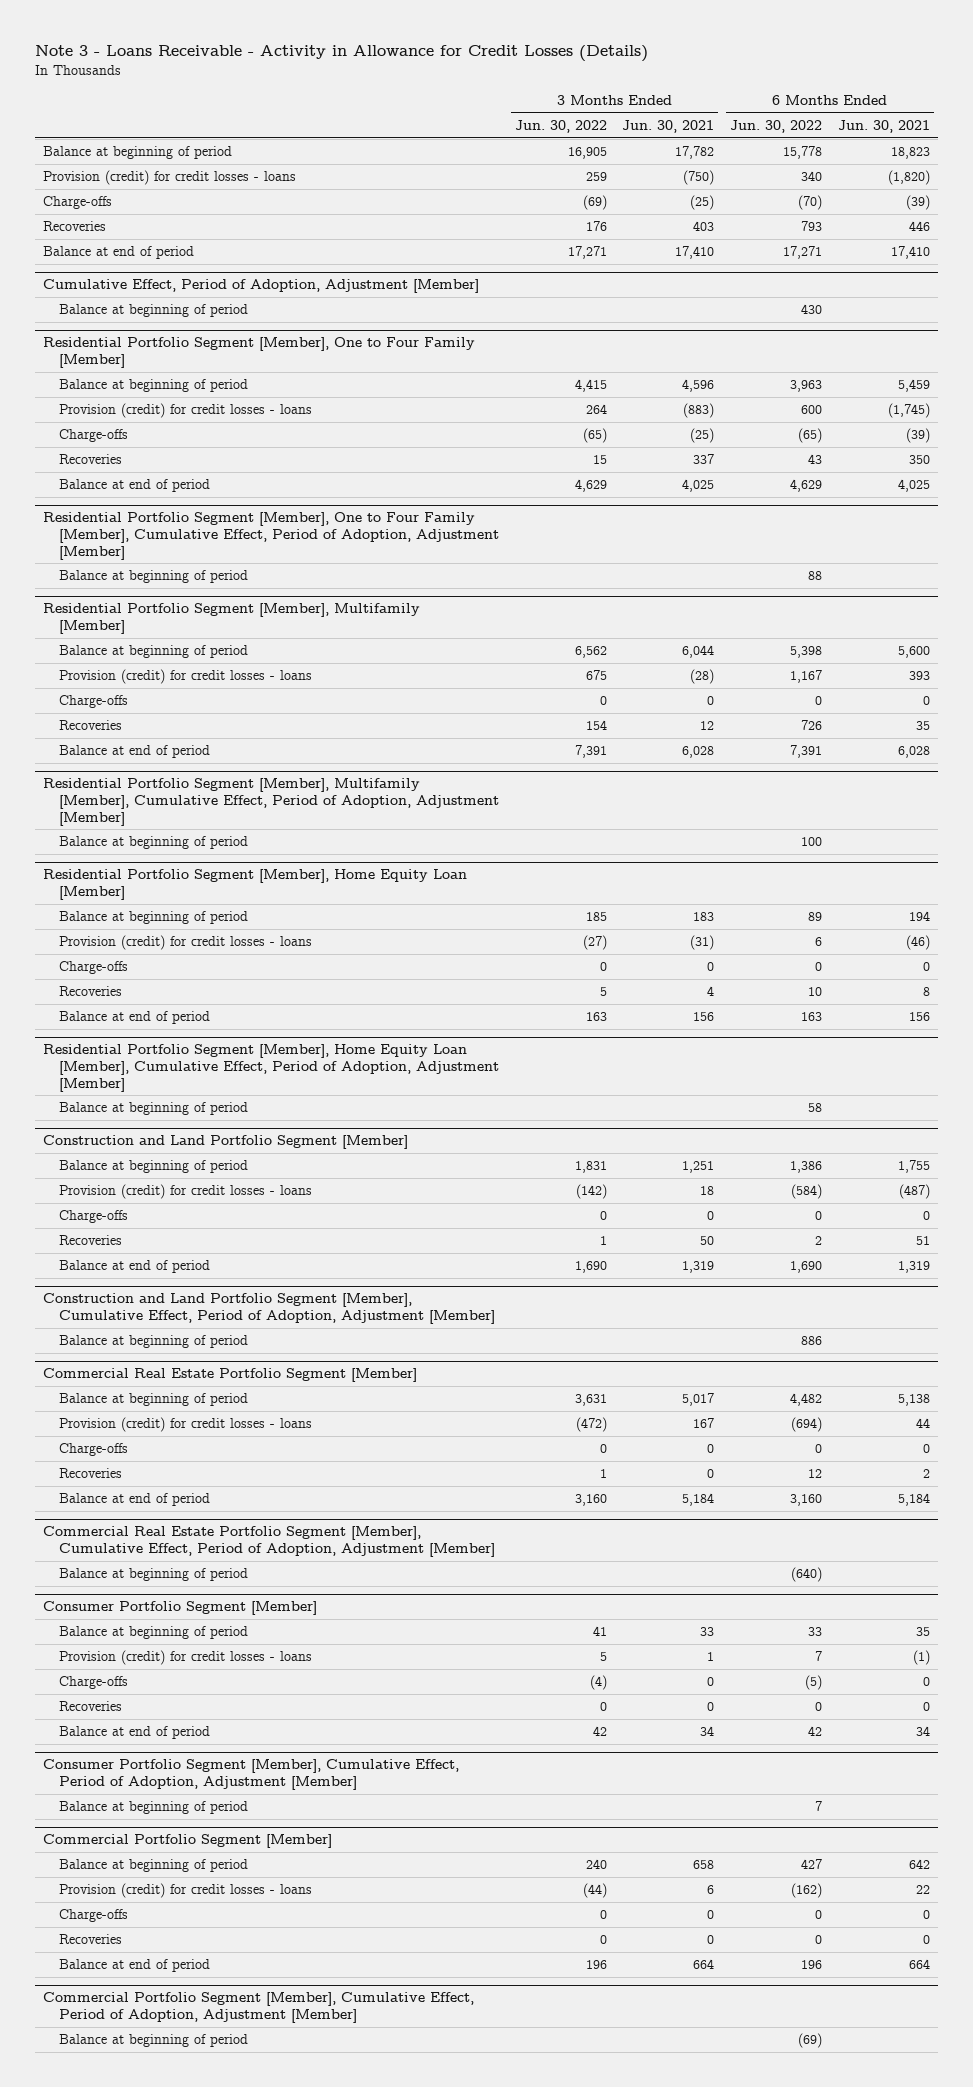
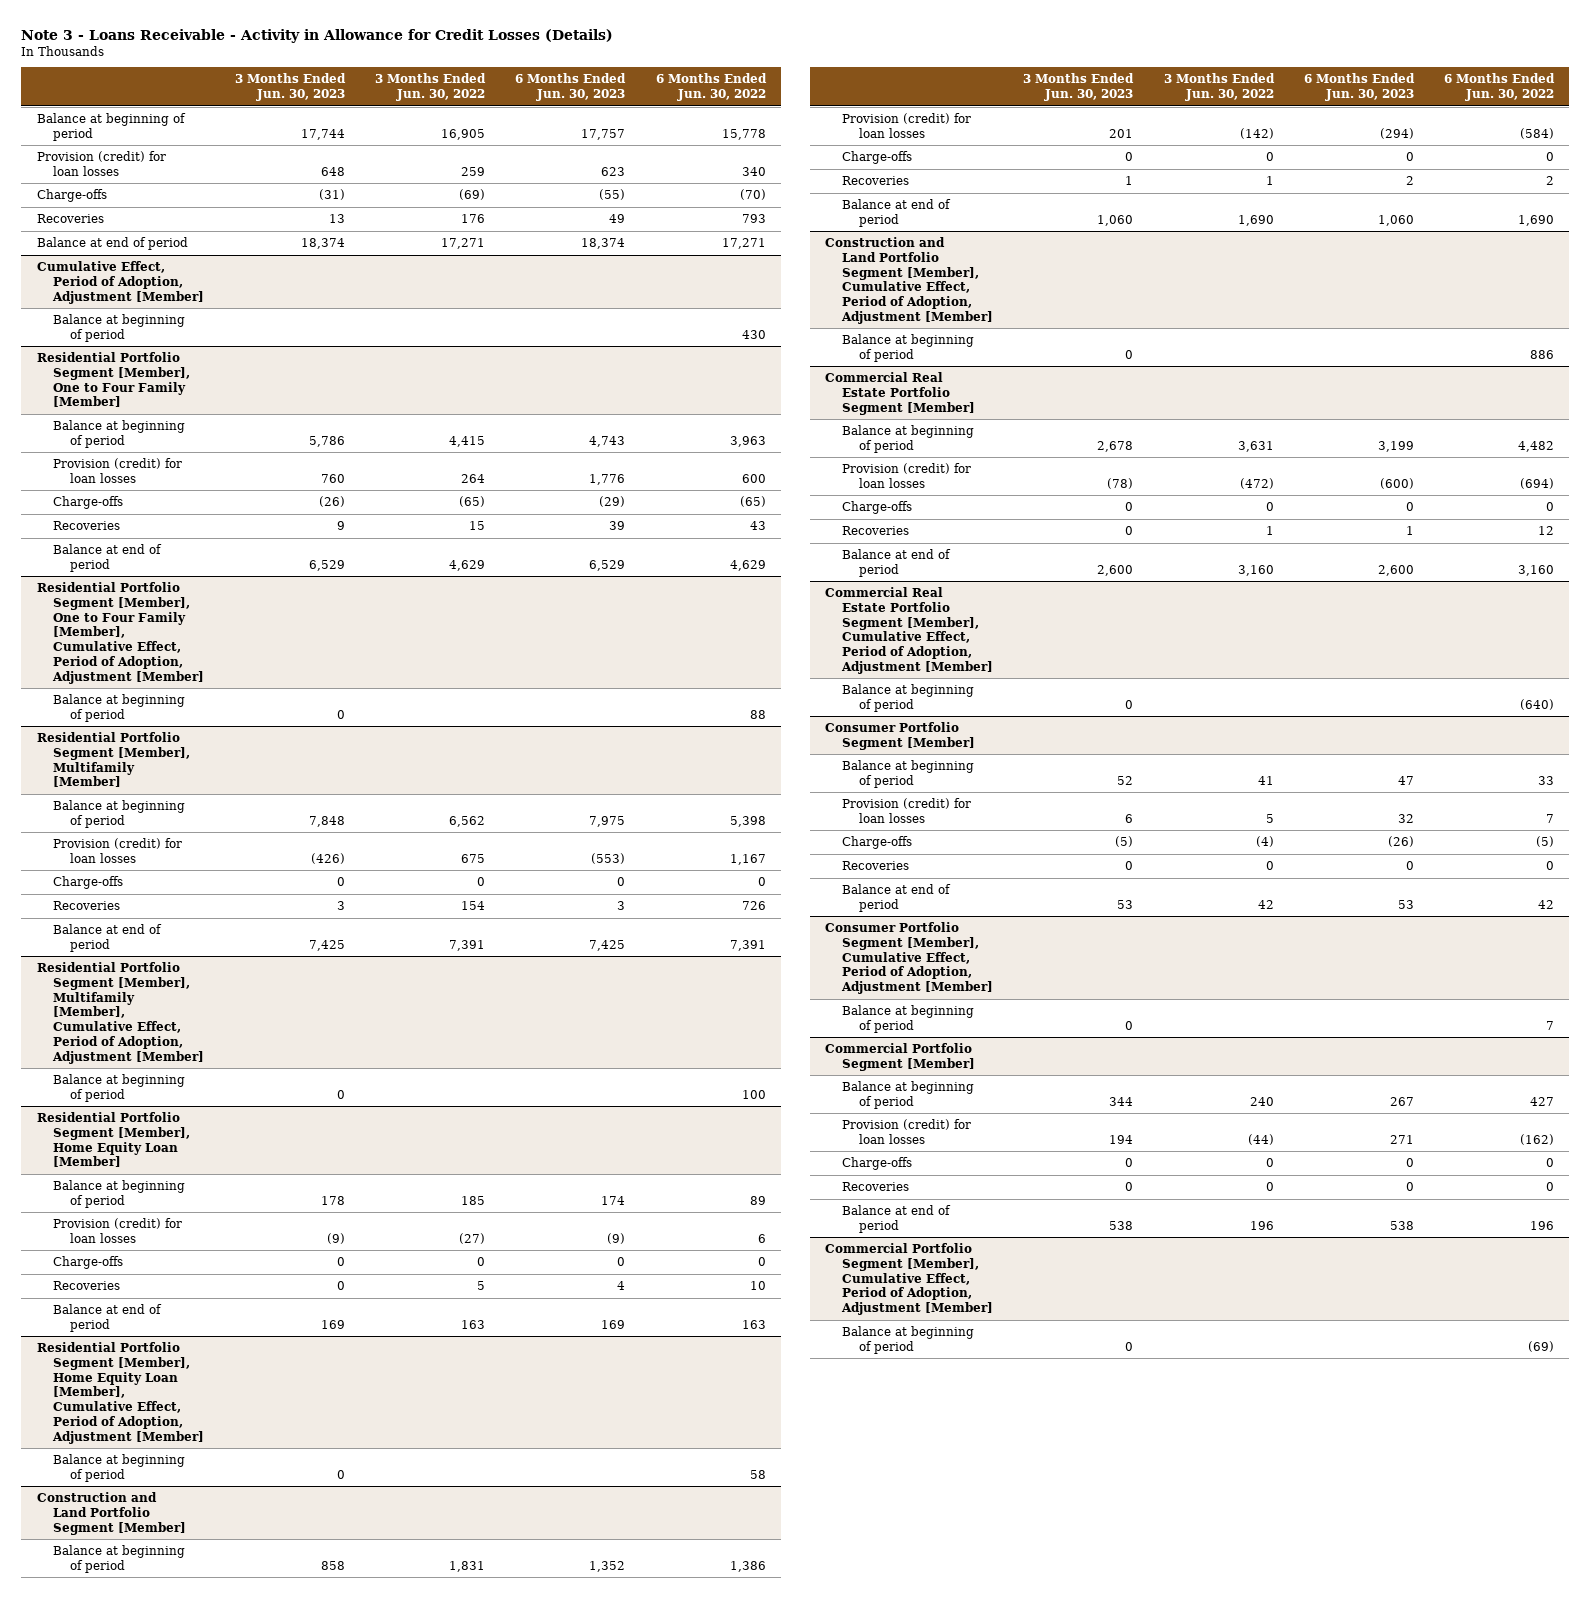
[622,119,715,133] Jun. 30, 2021 -> none
[837,119,930,133] Jun. 30, 2021 -> none
none -> [234,73,346,102] 3 Months Ended Jun. 30, 2023
none -> [515,73,627,102] 6 Months Ended Jun. 30, 2023
[43,170,297,186] Provision (credit) for credit losses - loans -> [36,151,166,176] Provision (credit) for loan losses
[59,403,313,419] Provision (credit) for credit losses - loans -> [53,458,183,483] Provision (credit) for loan losses
[59,669,313,685] Provision (credit) for credit losses - loans -> [53,838,183,863] Provision (credit) for loan losses
[59,935,313,951] Provision (credit) for credit losses - loans -> [53,1218,183,1243] Provision (credit) for loan losses
[59,1184,313,1200] Provision (credit) for credit losses - loans -> [842,113,972,138] Provision (credit) for loan losses
[59,1417,313,1433] Provision (credit) for credit losses - loans -> [842,463,972,488] Provision (credit) for loan losses
[59,1650,313,1666] Provision (credit) for credit losses - loans -> [842,798,972,823] Provision (credit) for loan losses
[59,1883,313,1899] Provision (credit) for credit losses - loans -> [842,1119,972,1144] Provision (credit) for loan losses

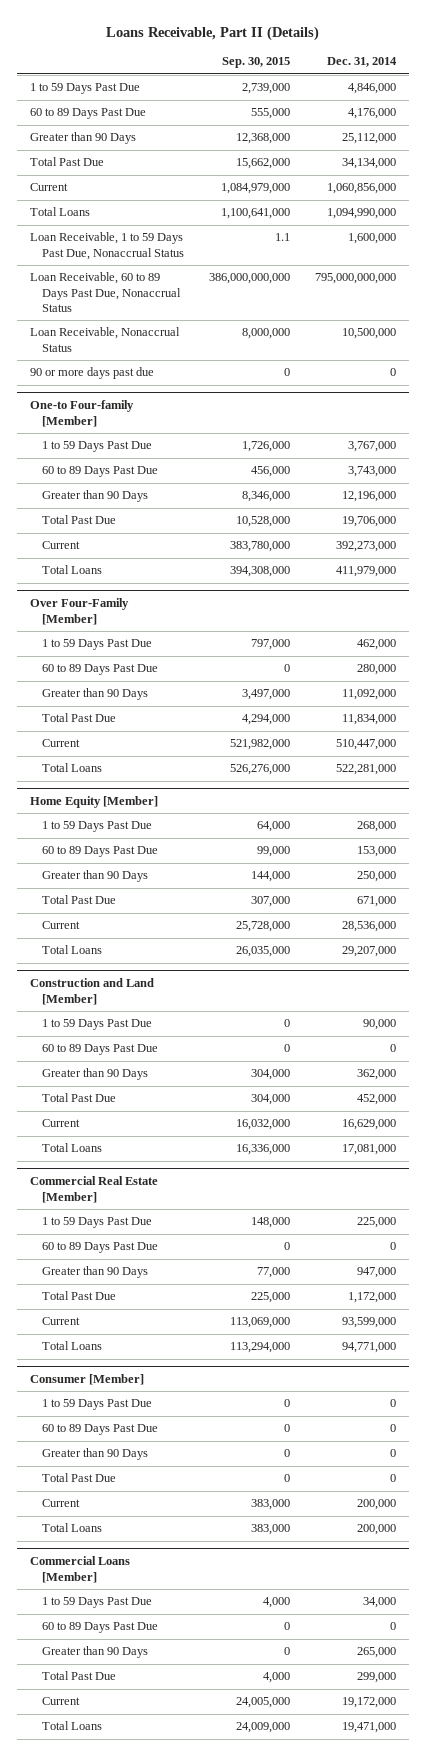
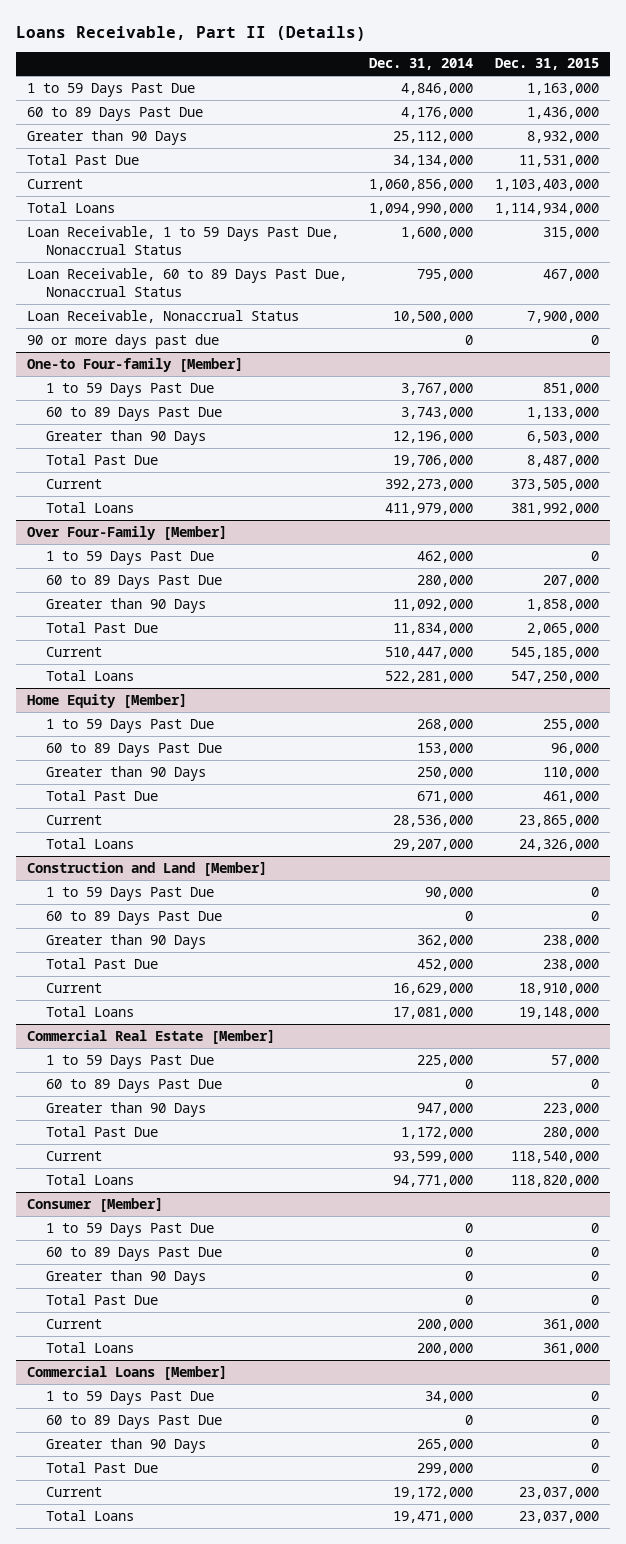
[222,57,291,69] Sep. 30, 2015 -> none
none -> [494,58,599,71] Dec. 31, 2015
[315,273,397,285] 795,000,000,000 -> [416,268,473,281] 795,000

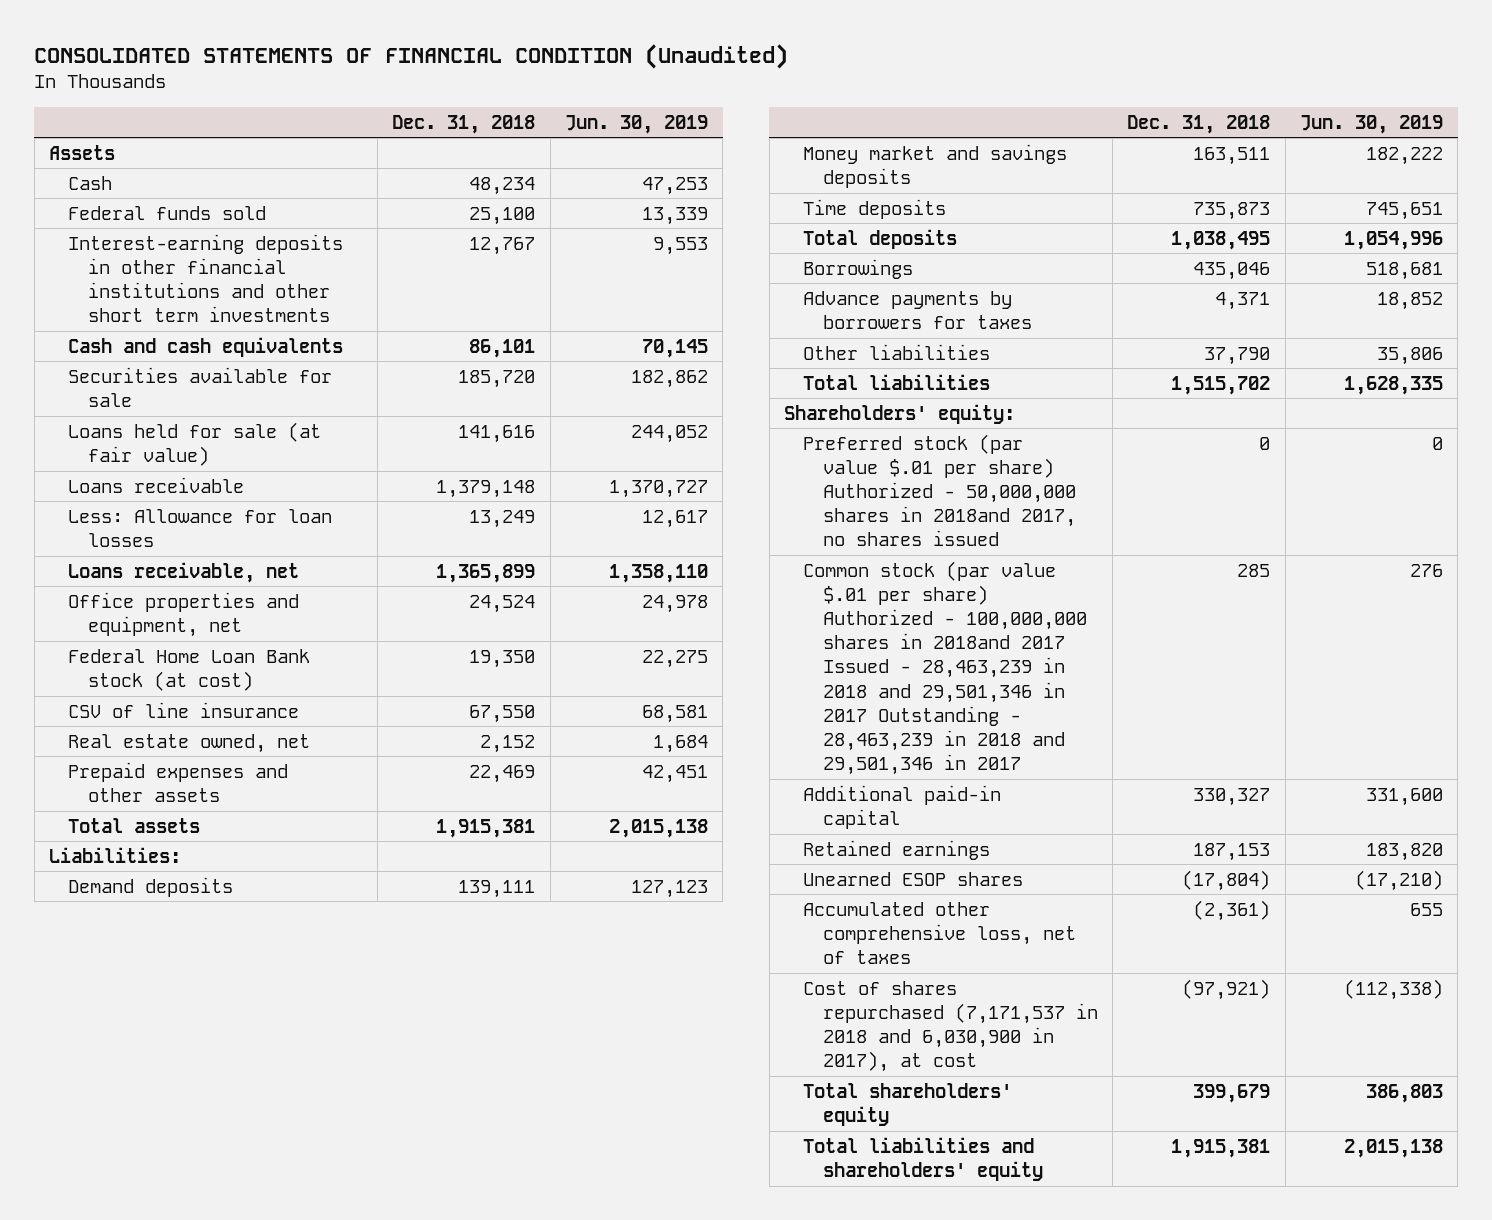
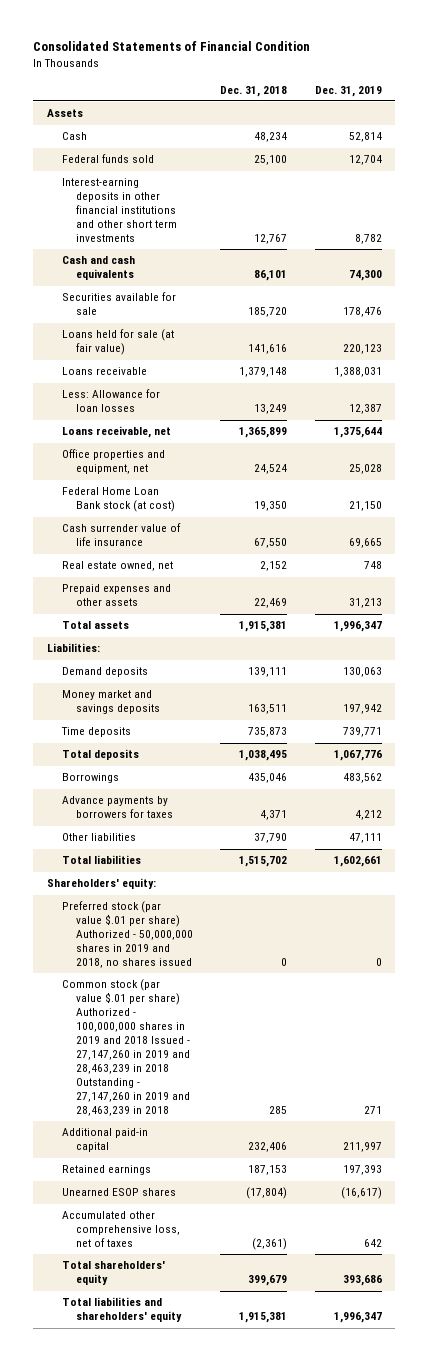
[34,44,789,70] CONSOLIDATED STATEMENTS OF FINANCIAL CONDITION (Unaudited) -> [33,41,311,52] Consolidated Statements of Financial Condition
[564,114,708,134] Jun. 30, 2019 -> none
none -> [314,85,382,97] Dec. 31, 2019
[68,701,300,718] CSV of line insurance -> [61,523,181,547] Cash surrender value of life insurance
[803,433,1077,547] Preferred stock (par value $.01 per share) Authorized - 50,000,000 shares in 2018and 2017, no shares issued -> [61,901,194,969] Preferred stock (par value $.01 per share) Authorized - 50,000,000 shares in 2019 and 2018, no shares issued
[803,560,1088,776] Common stock (par value $.01 per share) Authorized - 100,000,000 shares in 2018and 2017 Issued - 28,463,239 in 2018 and 29,501,346 in 2017 Outstanding - 28,463,239 in 2018 and 29,501,346 in 2017 -> [61,979,191,1116] Common stock (par value $.01 per share) Authorized - 100,000,000 shares in 2019 and 2018 Issued - 27,147,260 in 2019 and 28,463,239 in 2018 Outstanding - 27,147,260 in 2019 and 28,463,239 in 2018
[1193,787,1271,806] 330,327 -> [248,1142,288,1153] 232,406
[803,980,1099,1073] Cost of shares repurchased (7,171,537 in 2018 and 6,030,900 in 2017), at cost -> none

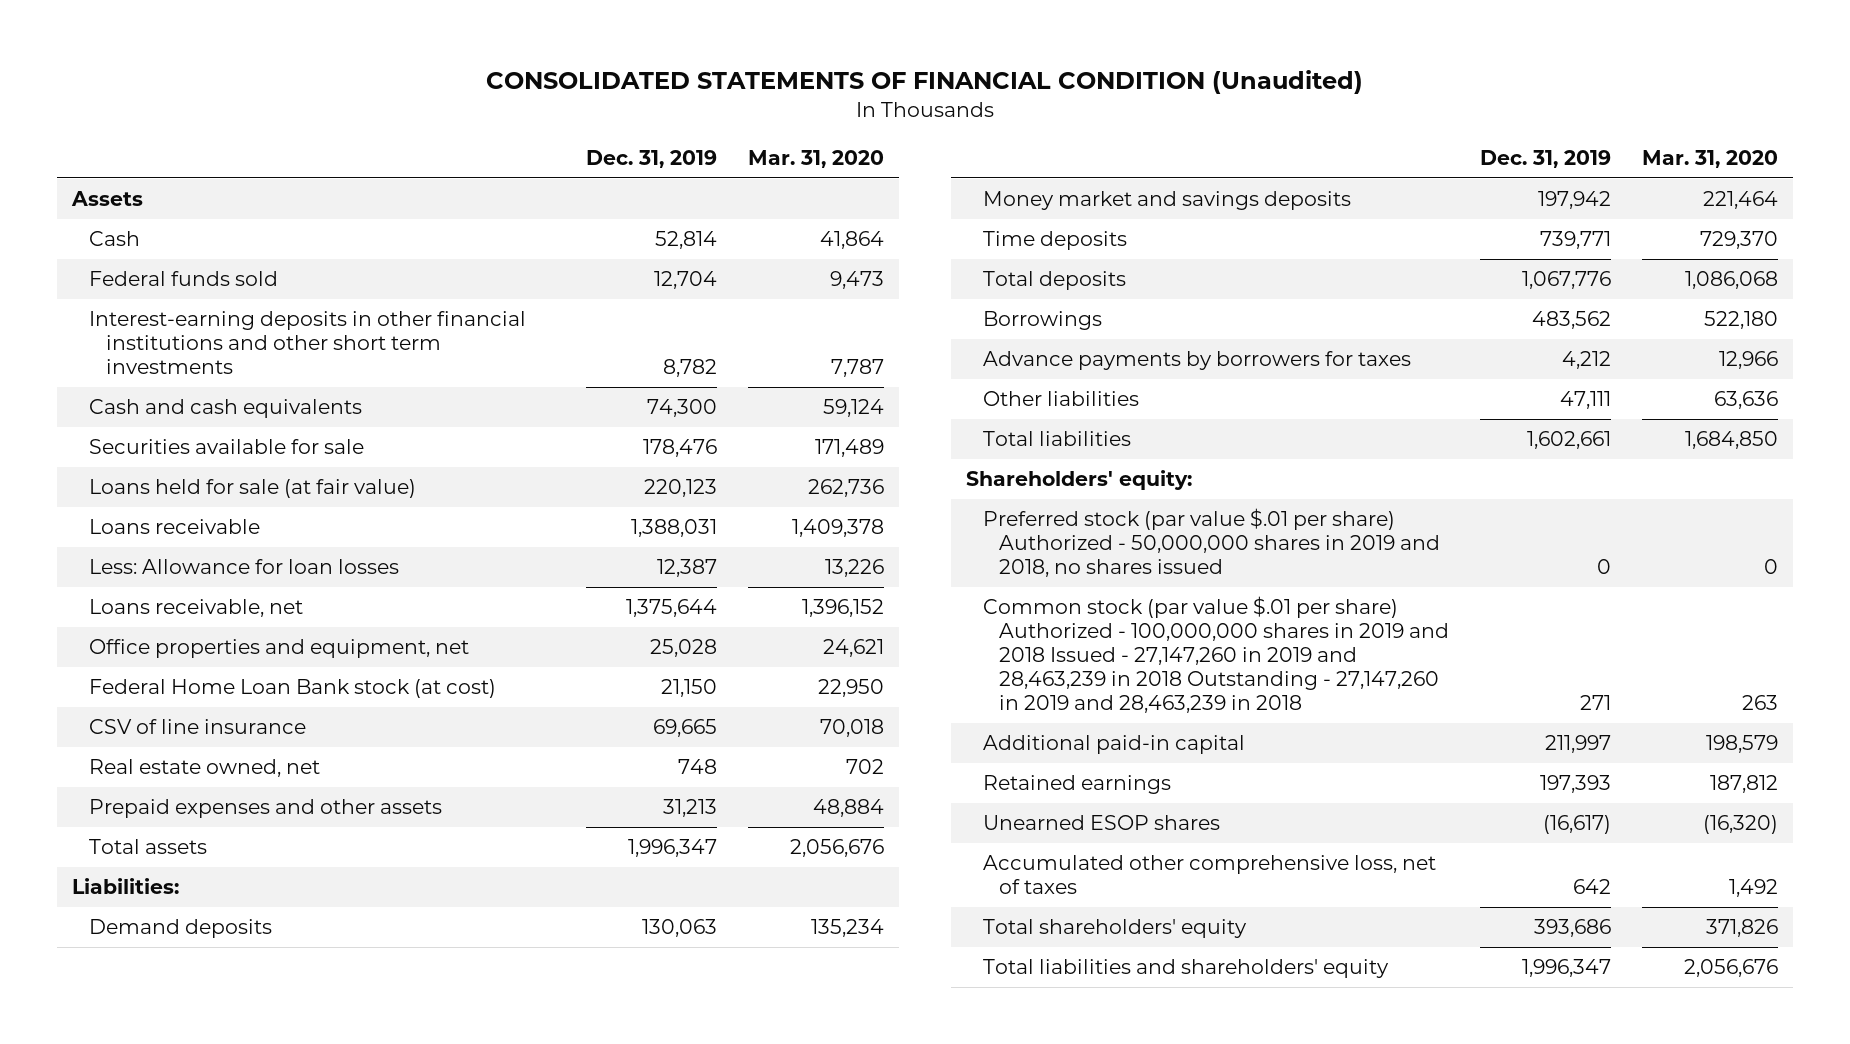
[33,41,311,52] Consolidated Statements of Financial Condition -> [486,70,1364,95] CONSOLIDATED STATEMENTS OF FINANCIAL CONDITION (Unaudited)
[220,85,288,97] Dec. 31, 2018 -> none
none -> [747,150,884,169] Mar. 31, 2020
[61,523,181,547] Cash surrender value of life insurance -> [88,719,306,735] CSV of line insurance

